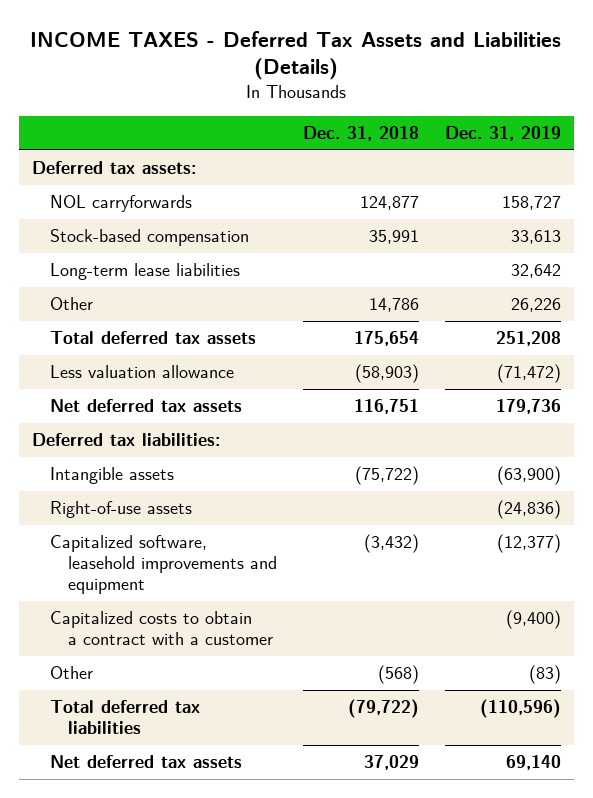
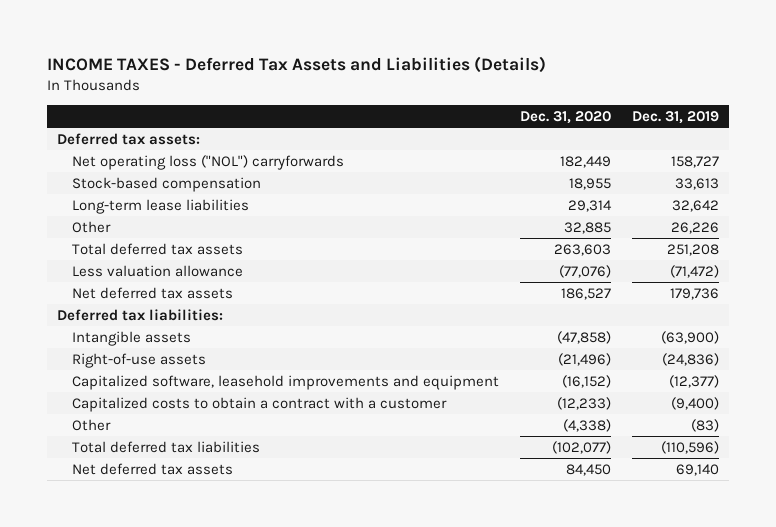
[302,126,419,142] Dec. 31, 2018 -> none
none -> [519,111,611,125] Dec. 31, 2020
[49,195,192,213] NOL carryforwards -> [71,154,344,170] Net operating loss ("NOL") carryforwards

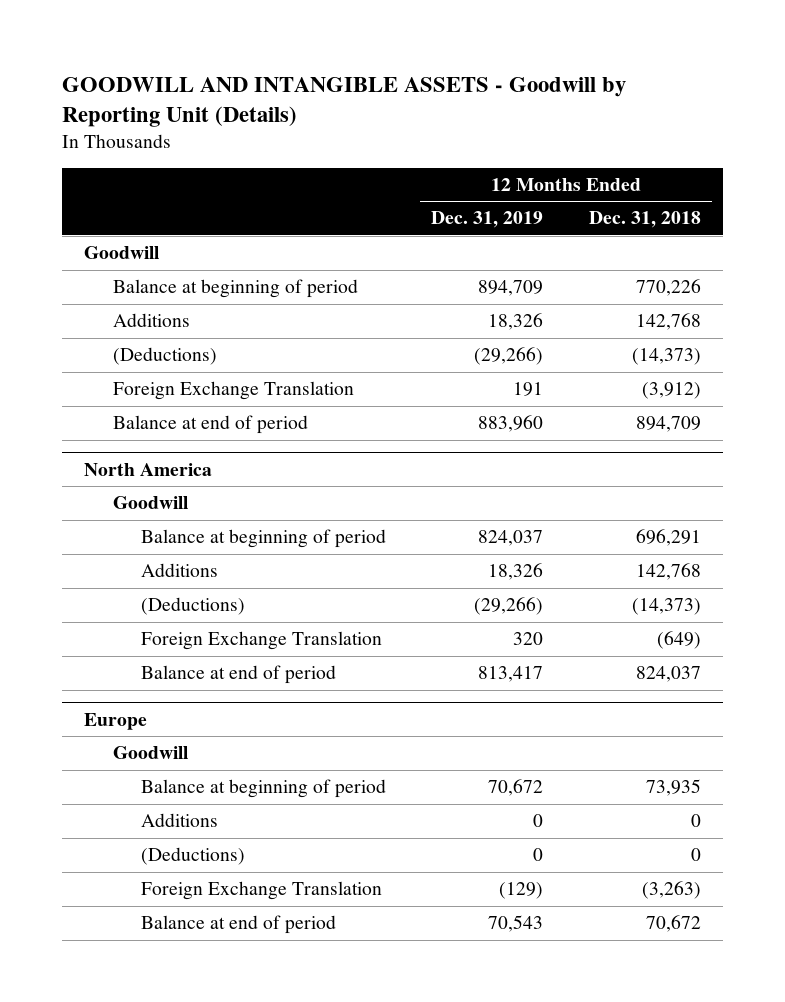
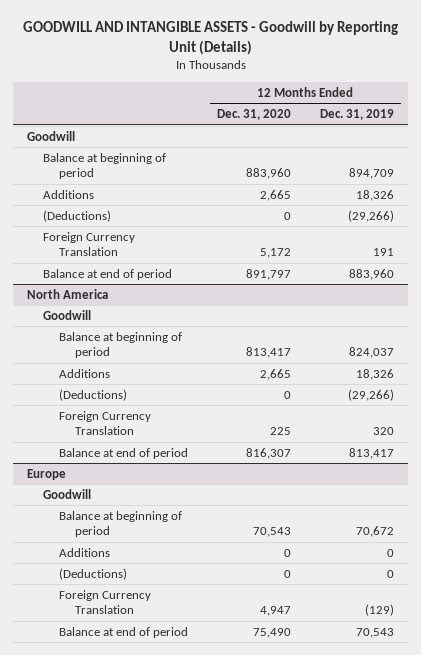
[588,211,701,229] Dec. 31, 2018 -> none
none -> [216,109,291,121] Dec. 31, 2020
[112,381,354,401] Foreign Exchange Translation -> [42,231,135,257] Foreign Currency Translation
[140,631,382,651] Foreign Exchange Translation -> [58,410,151,436] Foreign Currency Translation
[140,881,382,901] Foreign Exchange Translation -> [58,589,151,615] Foreign Currency Translation

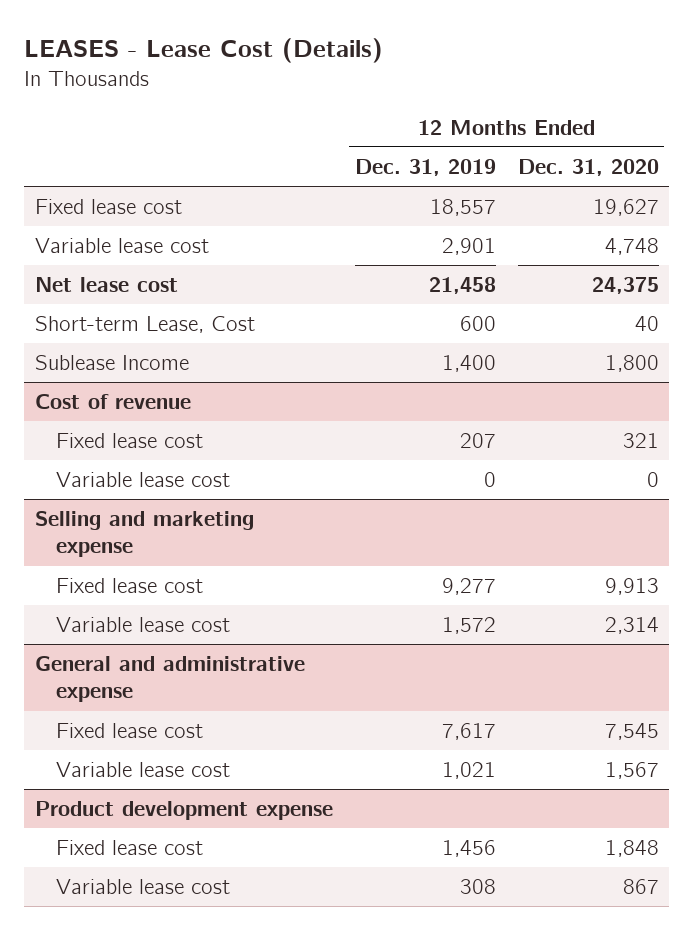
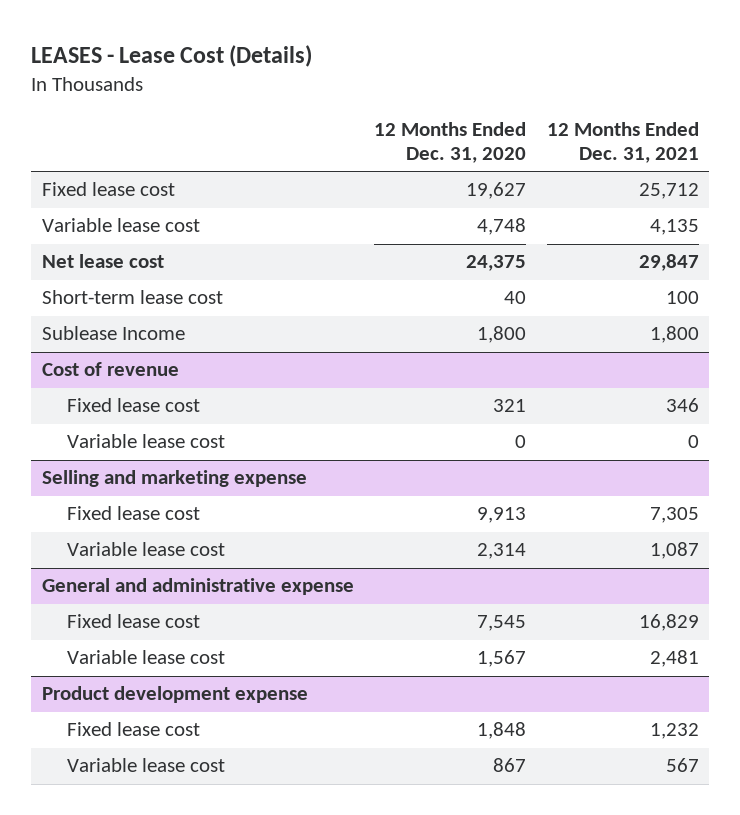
[354,158,496,176] Dec. 31, 2019 -> none
none -> [546,121,699,163] 12 Months Ended Dec. 31, 2021
[34,316,255,334] Short-term Lease, Cost -> [41,290,223,305] Short-term lease cost

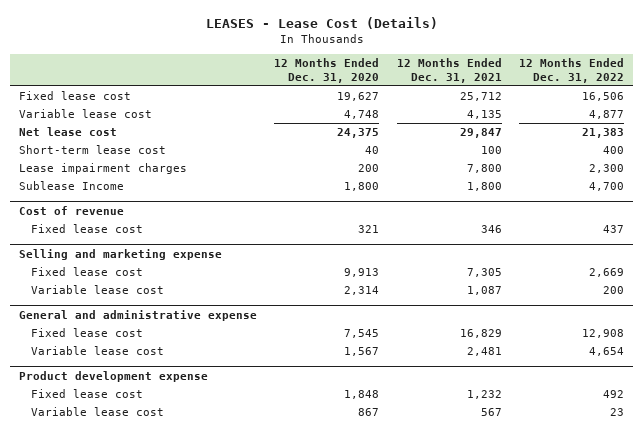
none -> [519,57,625,83] 12 Months Ended Dec. 31, 2022
none -> [18,163,187,175] Lease impairment charges
[66,434,225,449] Variable lease cost -> none

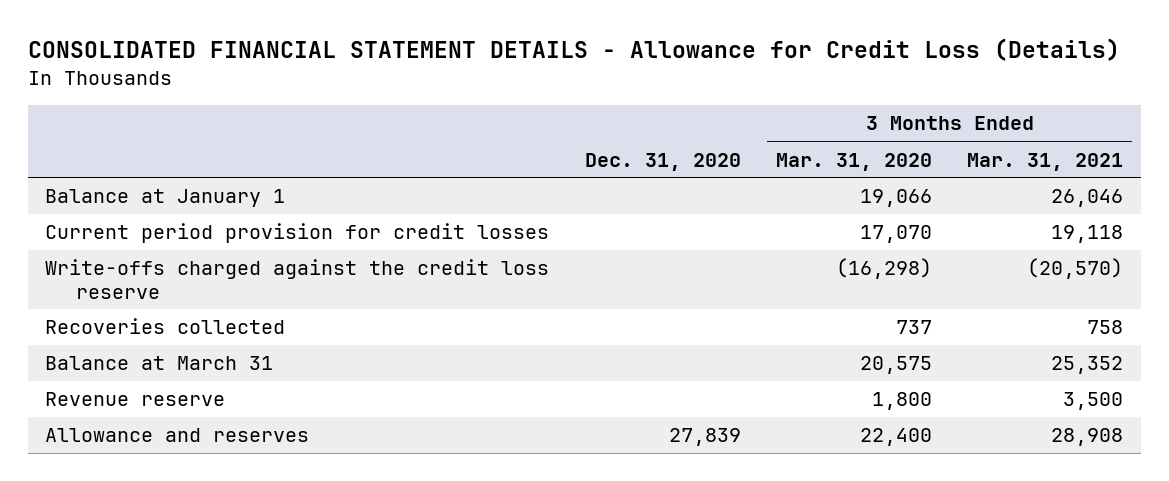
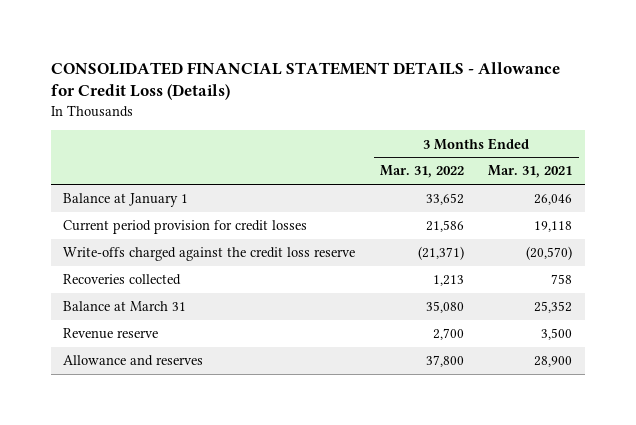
[584,152,741,171] Dec. 31, 2020 -> none
[775,152,932,171] Mar. 31, 2020 -> none
none -> [379,165,464,179] Mar. 31, 2022
[1051,428,1124,447] 28,908 -> [534,356,573,368] 28,900

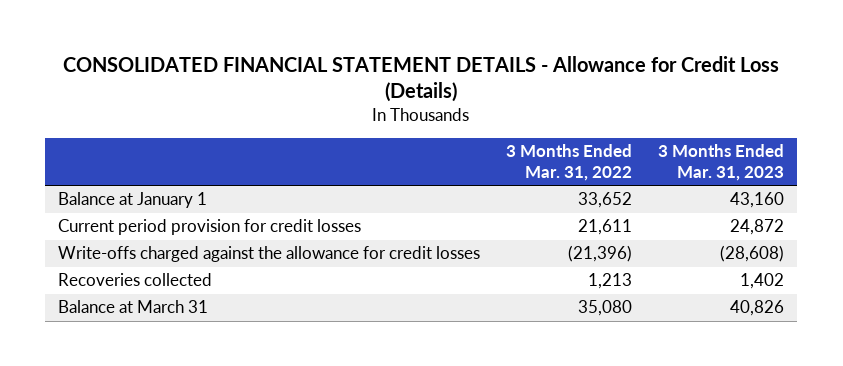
[488,165,573,179] Mar. 31, 2021 -> none
none -> [658,144,785,181] 3 Months Ended Mar. 31, 2023
[425,220,464,233] 21,586 -> [578,219,633,236] 21,611
[63,247,356,262] Write-offs charged against the credit loss reserve -> [58,246,481,263] Write-offs charged against the allowance for credit losses
[417,246,464,261] (21,371) -> [568,245,633,263] (21,396)
[63,328,159,340] Revenue reserve -> none
[63,355,204,367] Allowance and reserves -> none

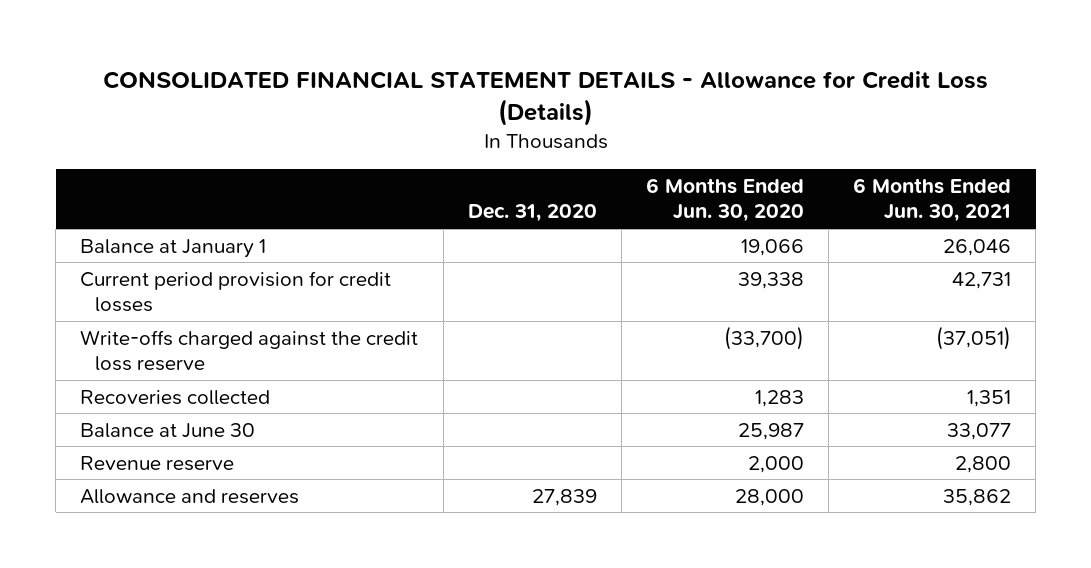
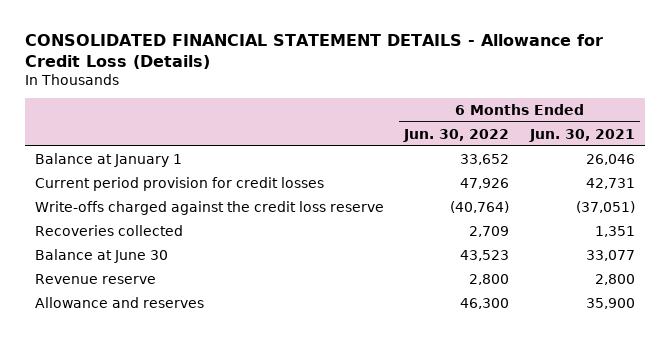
[467,204,597,223] Dec. 31, 2020 -> none
[645,177,804,223] 6 Months Ended Jun. 30, 2020 -> none
none -> [403,128,510,142] Jun. 30, 2022
[943,488,1012,506] 35,862 -> [585,297,635,309] 35,900

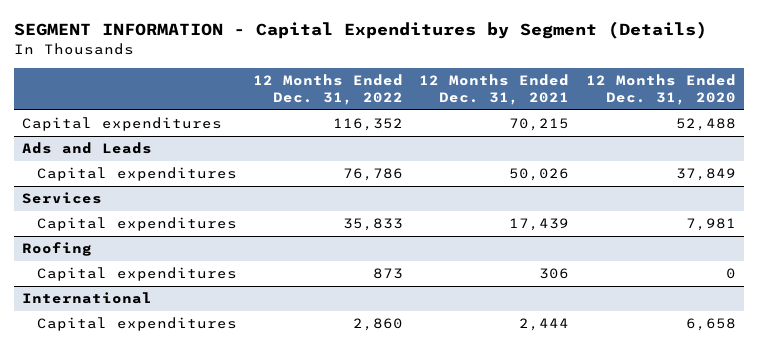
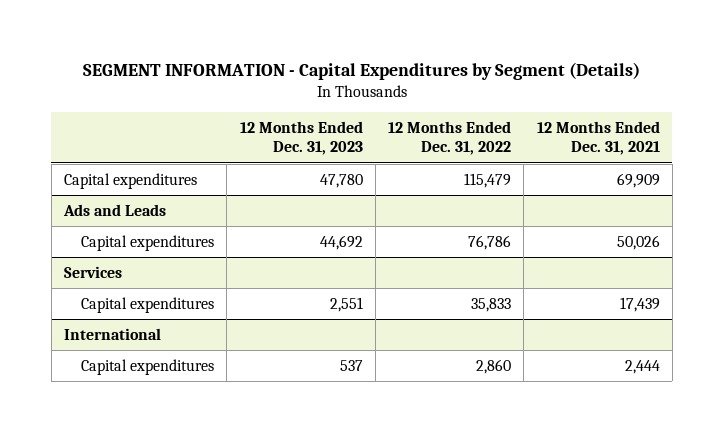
[585,74,736,106] 12 Months Ended Dec. 31, 2020 -> none
none -> [239,120,363,156] 12 Months Ended Dec. 31, 2023
[333,118,404,132] 116,352 -> [464,172,512,188] 115,479
[509,118,570,132] 70,215 -> [616,172,660,188] 69,909
[22,242,93,257] Roofing -> none
[36,267,237,282] Capital expenditures -> none

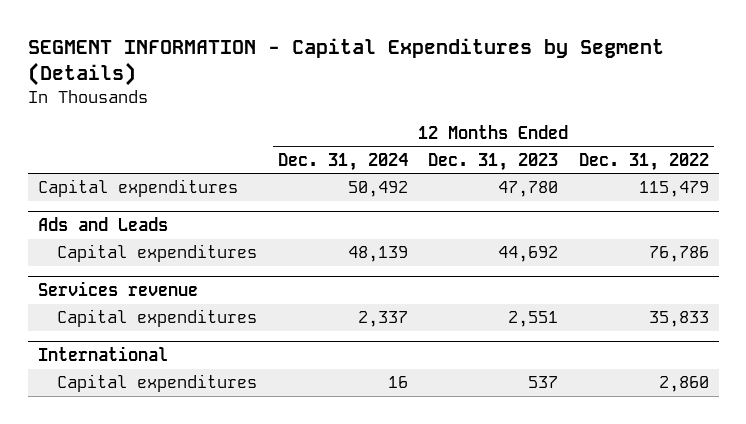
[536,120,660,156] 12 Months Ended Dec. 31, 2021 -> none
none -> [277,152,408,171] Dec. 31, 2024
[64,265,123,278] Services -> [37,280,198,296] Services revenue

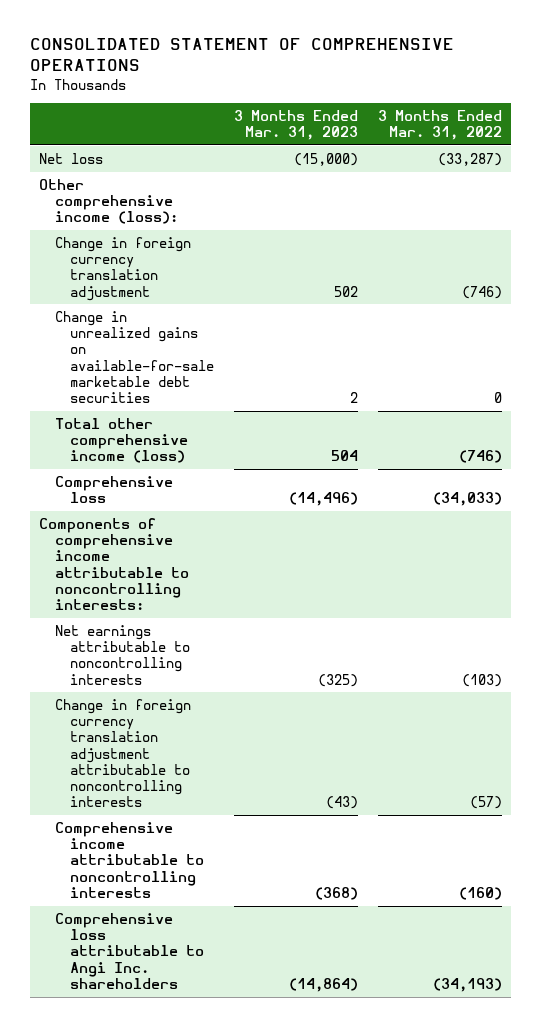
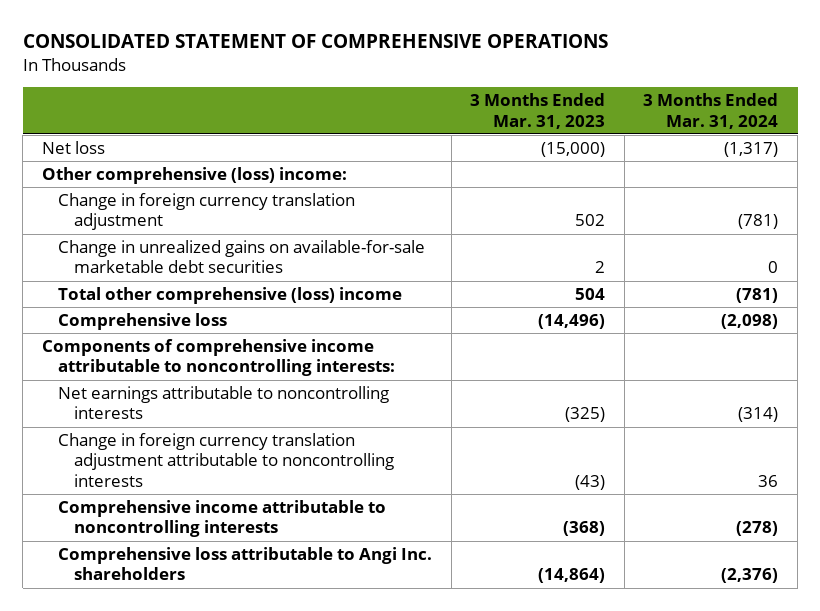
[377,109,502,141] 3 Months Ended Mar. 31, 2022 -> none
none -> [643,92,779,129] 3 Months Ended Mar. 31, 2024
[39,178,178,225] Other comprehensive income (loss): -> [41,166,347,184] Other comprehensive (loss) income:
[54,417,189,464] Total other comprehensive income (loss) -> [58,286,403,304] Total other comprehensive (loss) income

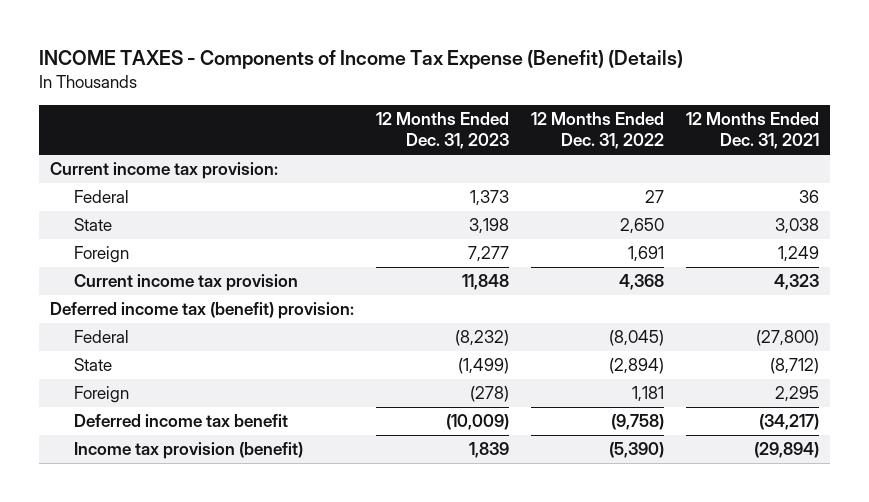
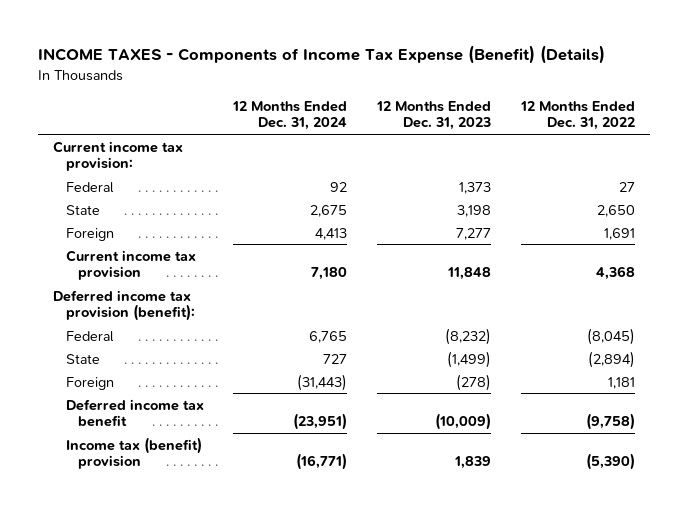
[686,112,820,150] 12 Months Ended Dec. 31, 2021 -> none
none -> [232,100,348,131] 12 Months Ended Dec. 31, 2024
[50,302,355,320] Deferred income tax (benefit) provision: -> [52,289,195,322] Deferred income tax provision (benefit):
[73,442,303,460] Income tax provision (benefit) -> [65,436,202,470] Income tax (benefit) provision

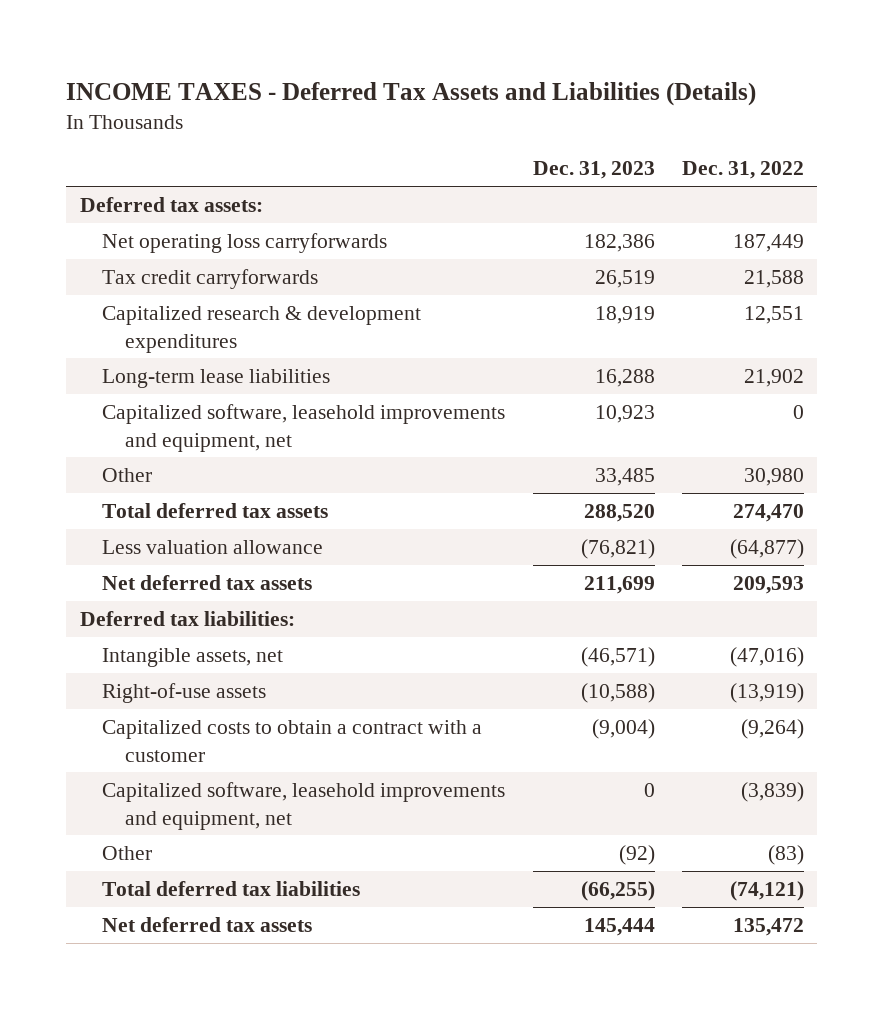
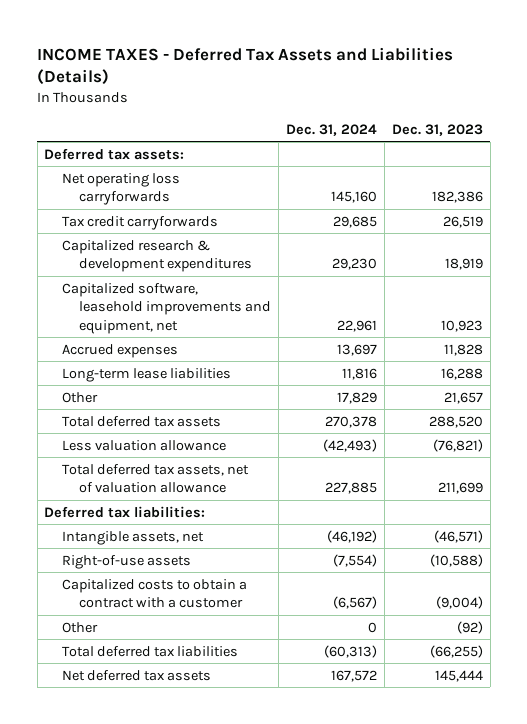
[681,161,804,180] Dec. 31, 2022 -> none
none -> [286,123,378,136] Dec. 31, 2024
none -> [61,343,178,358] Accrued expenses
[102,368,331,388] Long-term lease liabilities -> [61,367,231,382] Long-term lease liabilities
[594,467,655,486] 33,485 -> [443,391,483,404] 21,657
[102,574,313,590] Net deferred tax assets -> [61,463,249,494] Total deferred tax assets, net of valuation allowance
[102,781,506,830] Capitalized software, leasehold improvements and equipment, net -> none

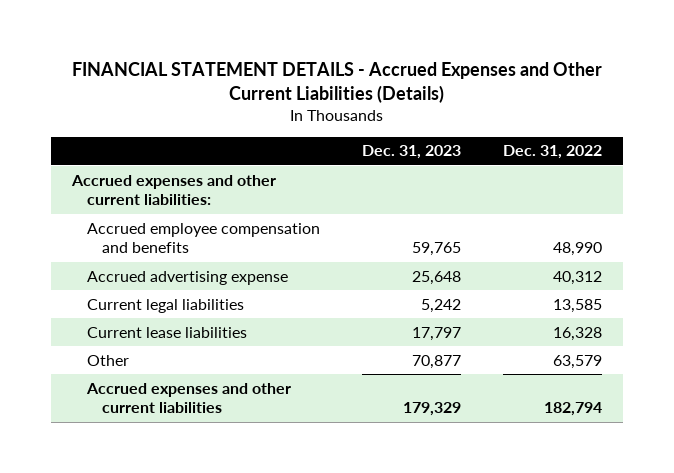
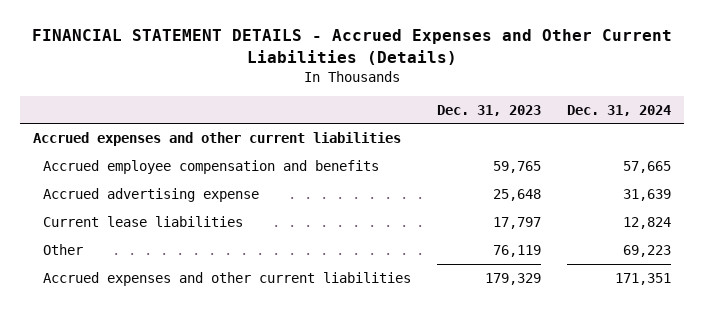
[503,145,603,160] Dec. 31, 2022 -> none
none -> [566,104,671,116] Dec. 31, 2024
[71,174,277,206] Accrued expenses and other current liabilities: -> [32,131,401,146] Accrued expenses and other current liabilities
[87,298,245,313] Current legal liabilities -> none
[412,354,462,369] 70,877 -> [492,244,541,257] 76,119

